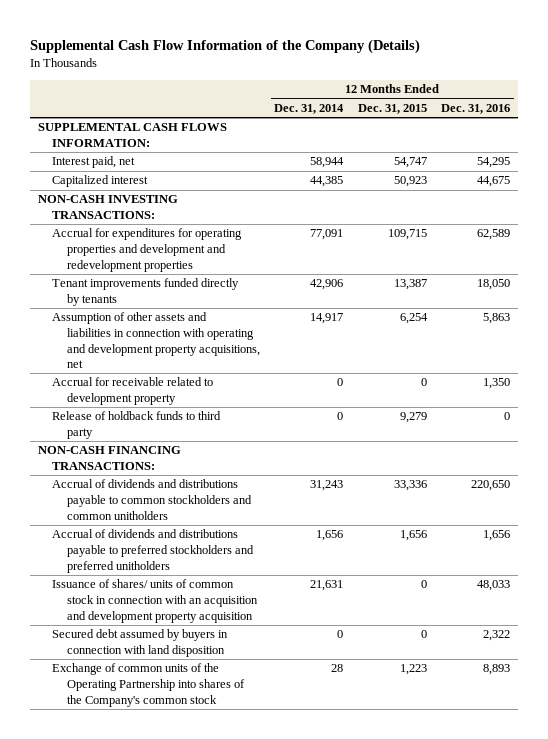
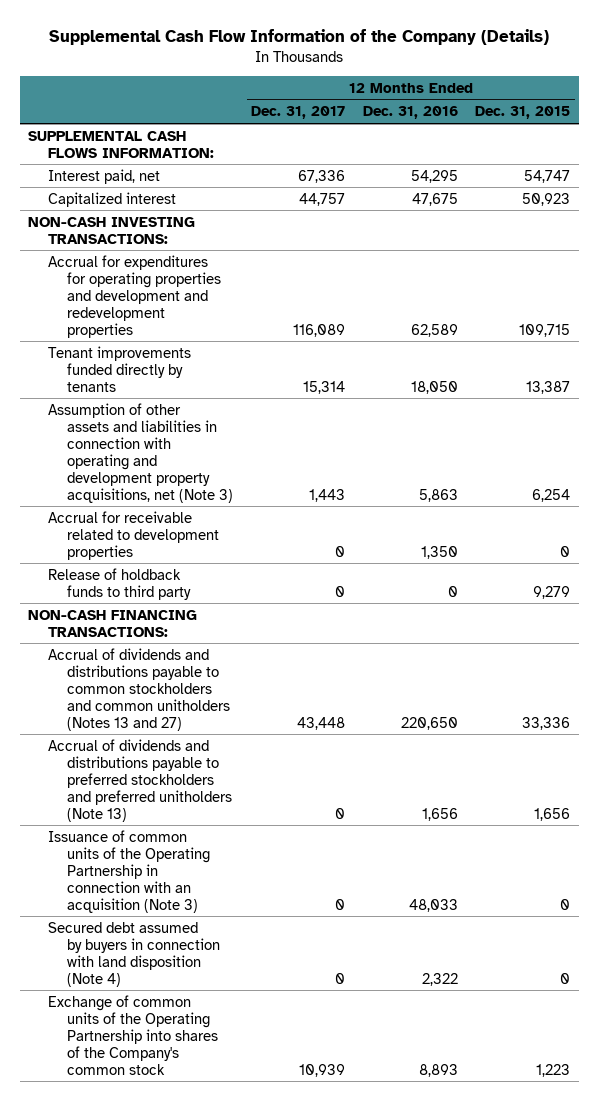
[274,104,345,115] Dec. 31, 2014 -> none
none -> [250,106,345,120] Dec. 31, 2017
[477,176,511,188] 44,675 -> [411,192,458,206] 47,675
[52,312,260,369] Assumption of other assets and liabilities in connection with operating and development property acquisitions, net -> [47,402,234,503] Assumption of other assets and liabilities in connection with operating and development property acquisitions, net (Note 3)
[52,377,214,405] Accrual for receivable related to development property -> [47,510,220,560] Accrual for receivable related to development properties
[52,479,252,520] Accrual of dividends and distributions payable to common stockholders and common unitholders -> [47,647,231,731] Accrual of dividends and distributions payable to common stockholders and common unitholders (Notes 13 and 27)
[52,529,254,573] Accrual of dividends and distributions payable to preferred stockholders and preferred unitholders -> [47,738,233,822] Accrual of dividends and distributions payable to preferred stockholders and preferred unitholders (Note 13)
[52,579,258,623] Issuance of shares/ units of common stock in connection with an acquisition and development property acquisition -> [47,829,211,913] Issuance of common units of the Operating Partnership in connection with an acquisition (Note 3)
[52,629,229,657] Secured debt assumed by buyers in connection with land disposition -> [47,921,221,987] Secured debt assumed by buyers in connection with land disposition (Note 4)

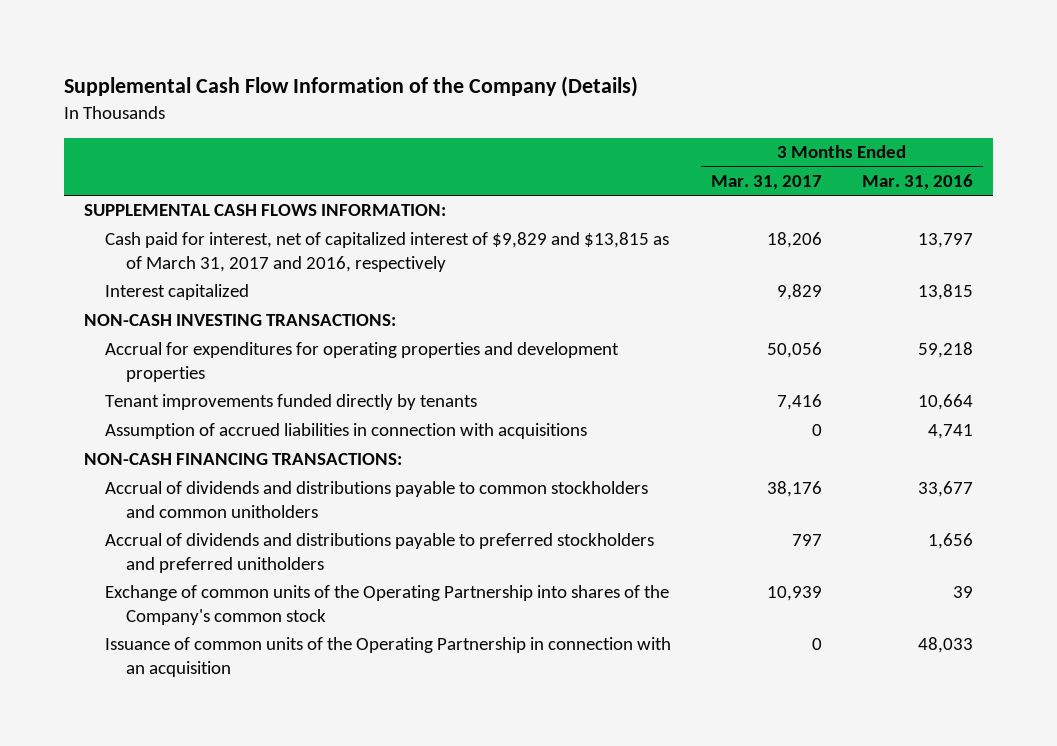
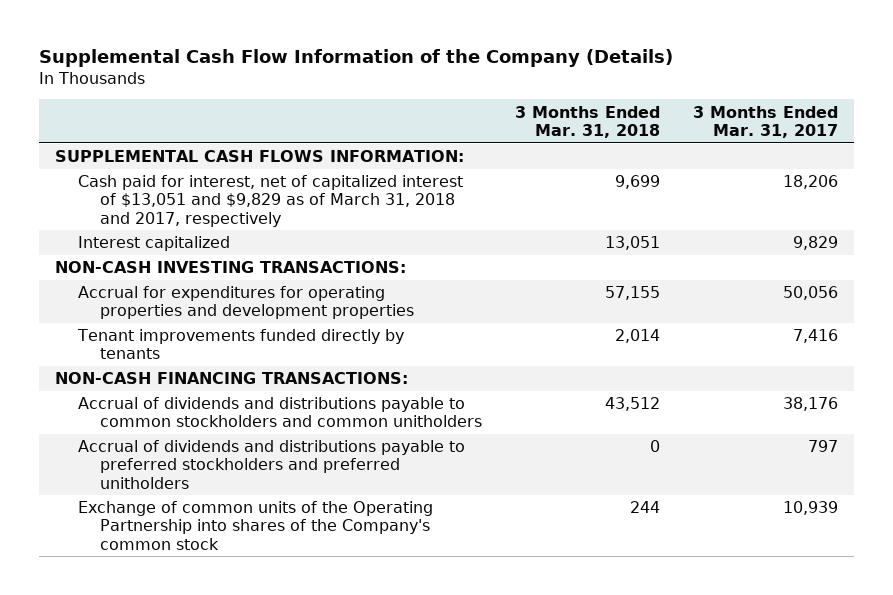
[861,173,973,190] Mar. 31, 2016 -> none
none -> [514,105,660,138] 3 Months Ended Mar. 31, 2018
[105,232,670,272] Cash paid for interest, net of capitalized interest of $9,829 and $13,815 as of March 31, 2017 and 2016, respectively -> [77,175,463,227] Cash paid for interest, net of capitalized interest of $13,051 and $9,829 as of March 31, 2018 and 2017, respectively
[105,423,588,440] Assumption of accrued liabilities in connection with acquisitions -> none
[105,637,672,677] Issuance of common units of the Operating Partnership in connection with an acquisition -> none

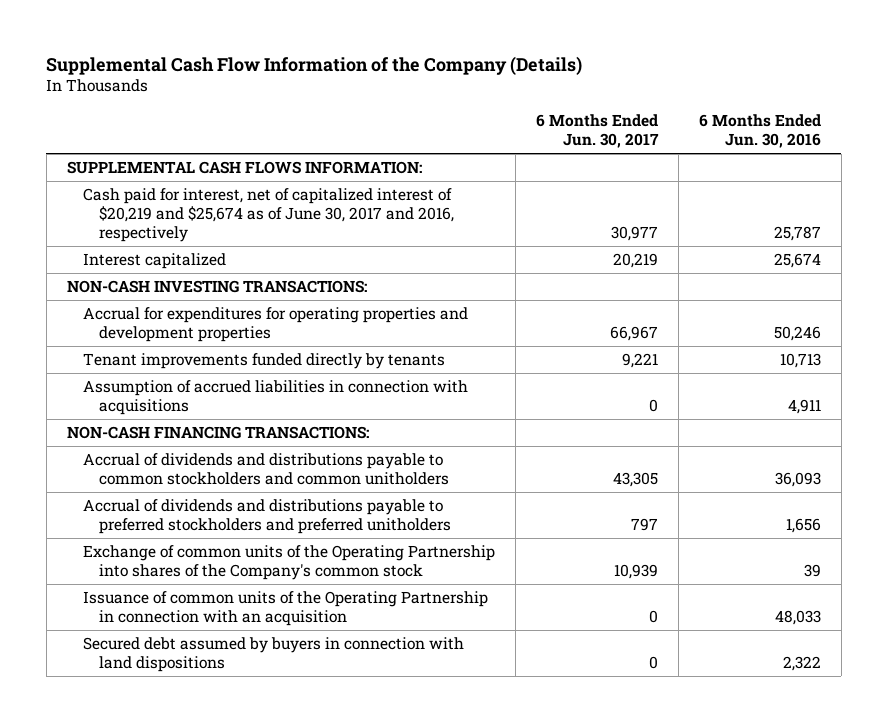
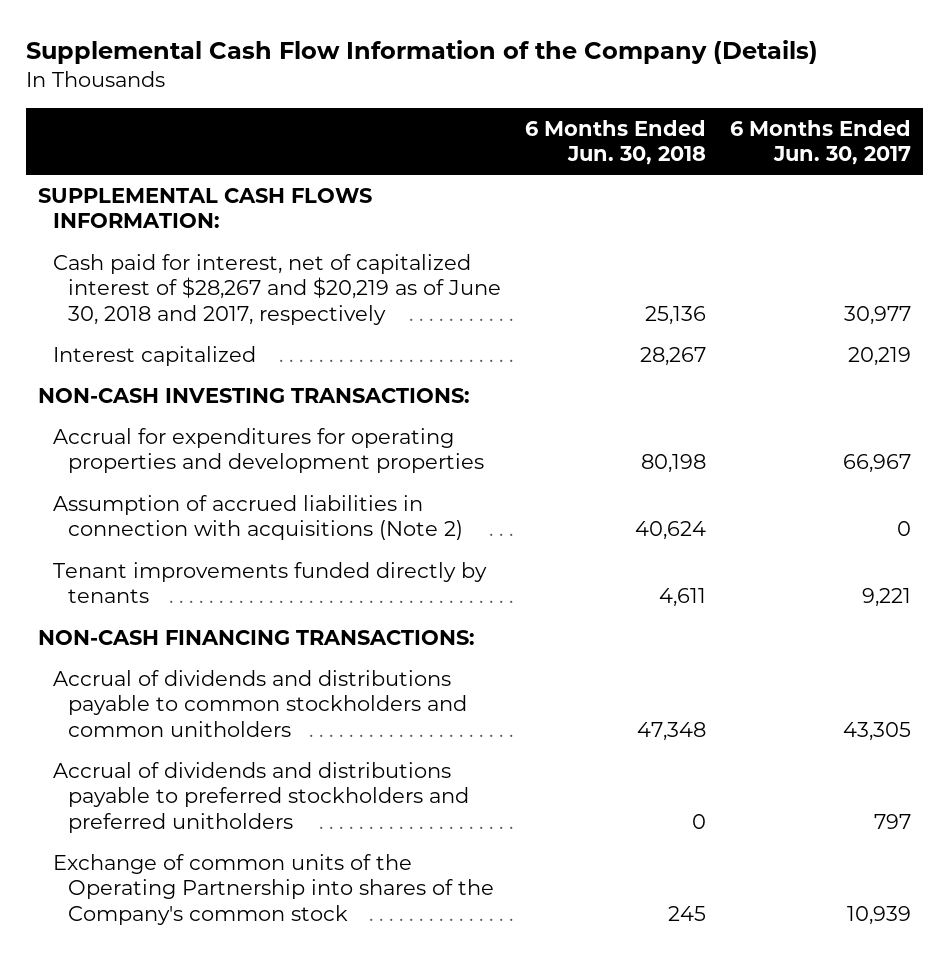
[698,114,821,149] 6 Months Ended Jun. 30, 2016 -> none
none -> [525,119,707,166] 6 Months Ended Jun. 30, 2018
[82,188,454,243] Cash paid for interest, net of capitalized interest of $20,219 and $25,674 as of June 30, 2017 and 2016, respectively -> [53,254,501,325] Cash paid for interest, net of capitalized interest of $28,267 and $20,219 as of June 30, 2018 and 2017, respectively
none -> [53,495,463,541] Assumption of accrued liabilities in connection with acquisitions (Note 2)
[82,380,468,416] Assumption of accrued liabilities in connection with acquisitions -> none
[82,591,488,627] Issuance of common units of the Operating Partnership in connection with an acquisition -> none
[82,637,464,673] Secured debt assumed by buyers in connection with land dispositions -> none

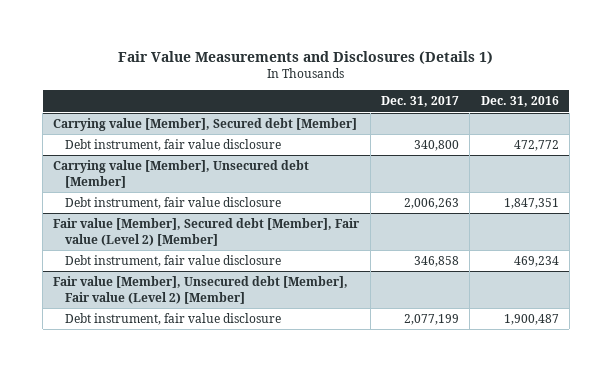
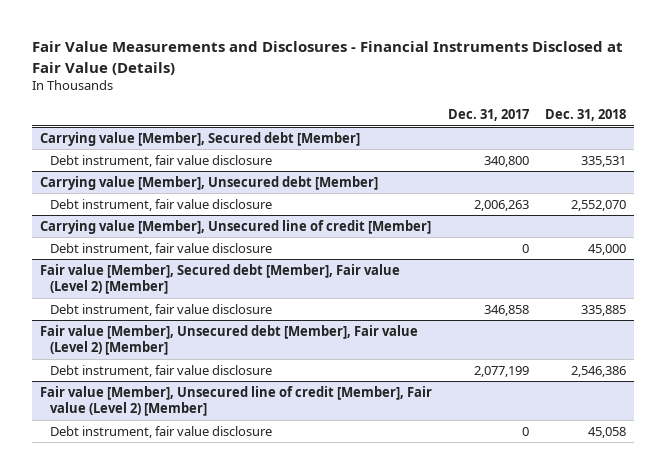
[117,50,493,64] Fair Value Measurements and Disclosures (Details 1) -> [32,41,624,75] Fair Value Measurements and Disclosures - Financial Instruments Disclosed at Fair Value (Details)
[480,96,559,108] Dec. 31, 2016 -> none
none -> [545,109,627,122] Dec. 31, 2018
none -> [40,219,432,234] Carrying value [Member], Unsecured line of credit [Member]
none -> [50,242,273,255] Debt instrument, fair value disclosure
none -> [40,385,433,417] Fair value [Member], Unsecured line of credit [Member], Fair value (Level 2) [Member]
none -> [50,425,273,438] Debt instrument, fair value disclosure

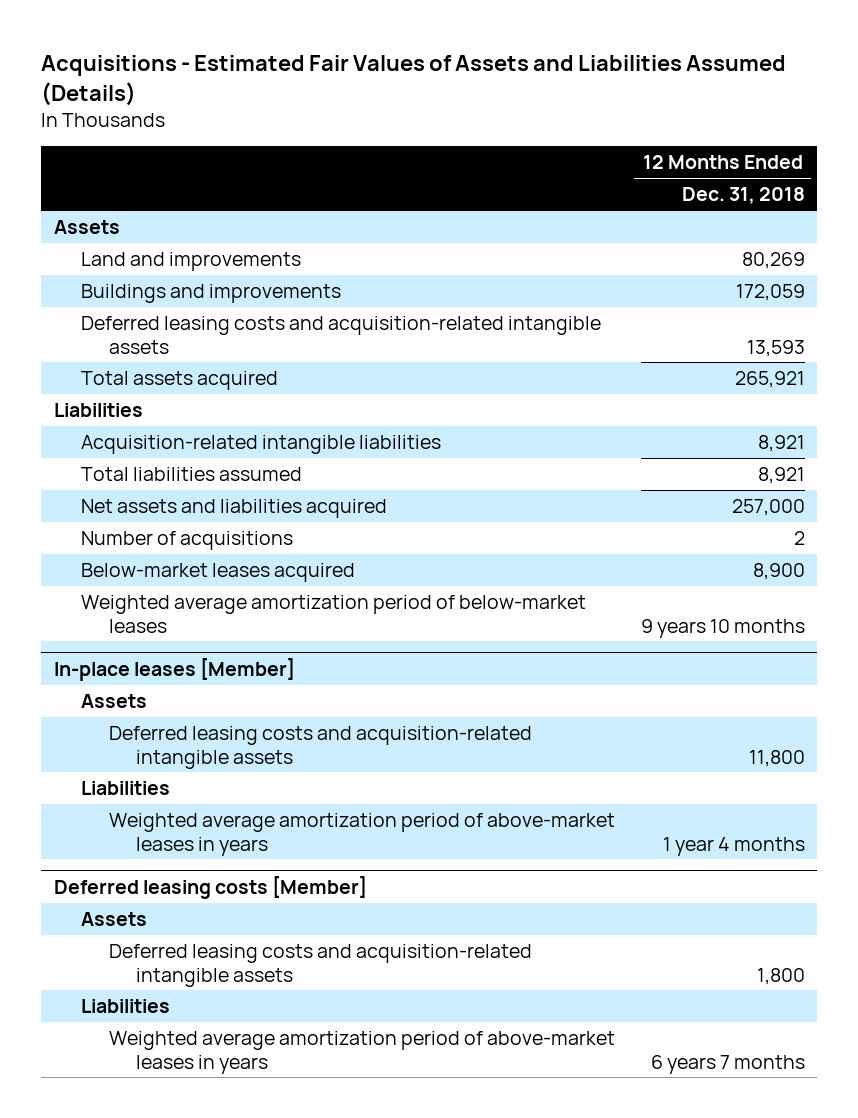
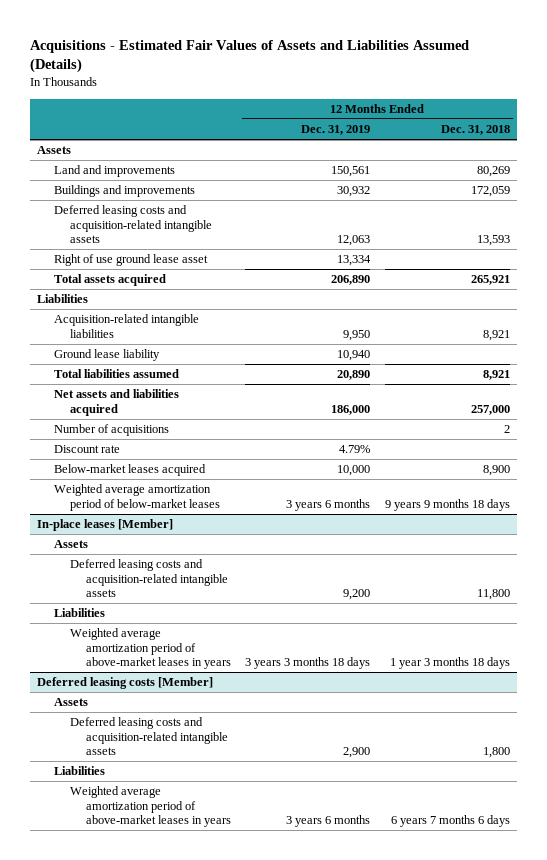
none -> [301,125,371,136] Dec. 31, 2019
none -> [53,254,208,267] Right of use ground lease asset
none -> [53,349,160,362] Ground lease liability
none -> [53,445,120,454] Discount rate
[640,618,805,638] 9 years 10 months -> [384,498,510,511] 9 years 9 months 18 days
[662,836,805,856] 1 year 4 months -> [389,657,510,670] 1 year 3 months 18 days
[650,1054,805,1074] 6 years 7 months -> [390,815,510,828] 6 years 7 months 6 days

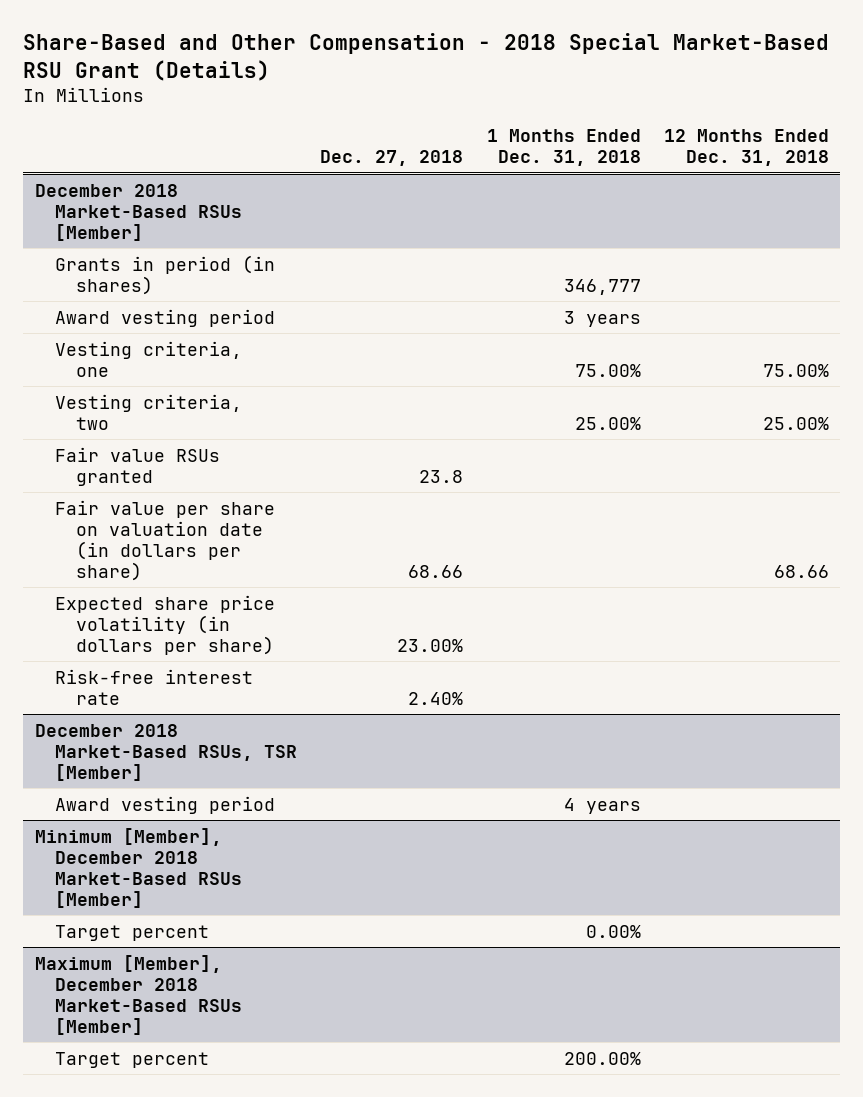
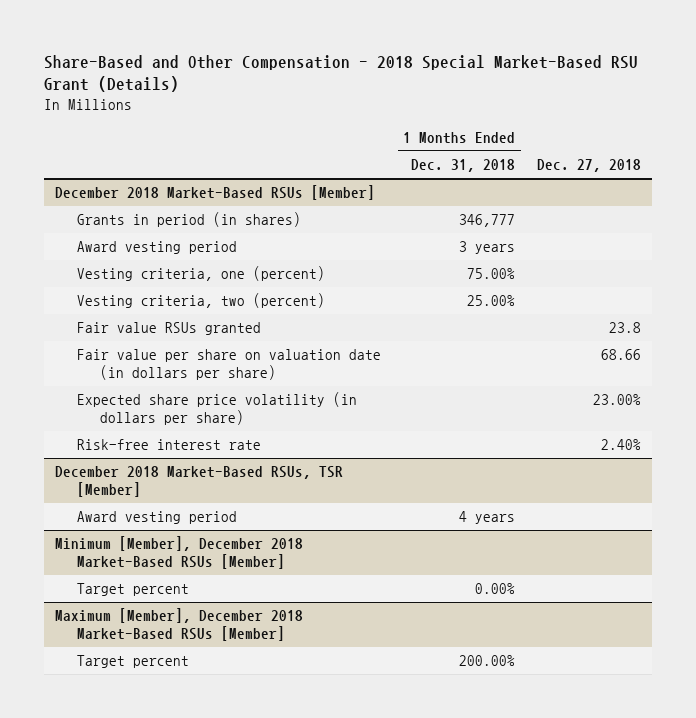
[663,128,829,166] 12 Months Ended Dec. 31, 2018 -> none
[55,340,243,377] Vesting criteria, one -> [77,266,326,282] Vesting criteria, one (percent)
[55,393,243,430] Vesting criteria, two -> [77,293,326,309] Vesting criteria, two (percent)

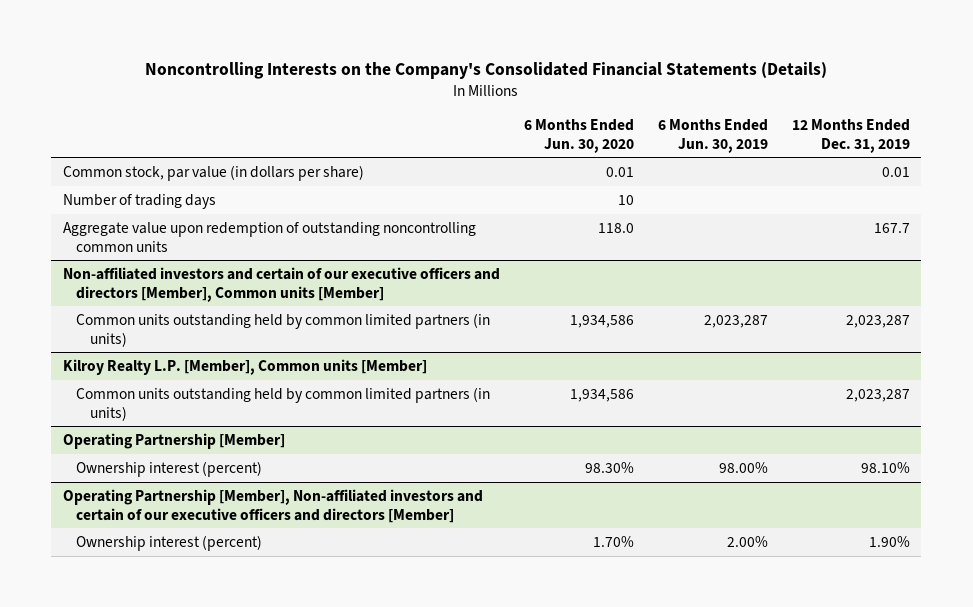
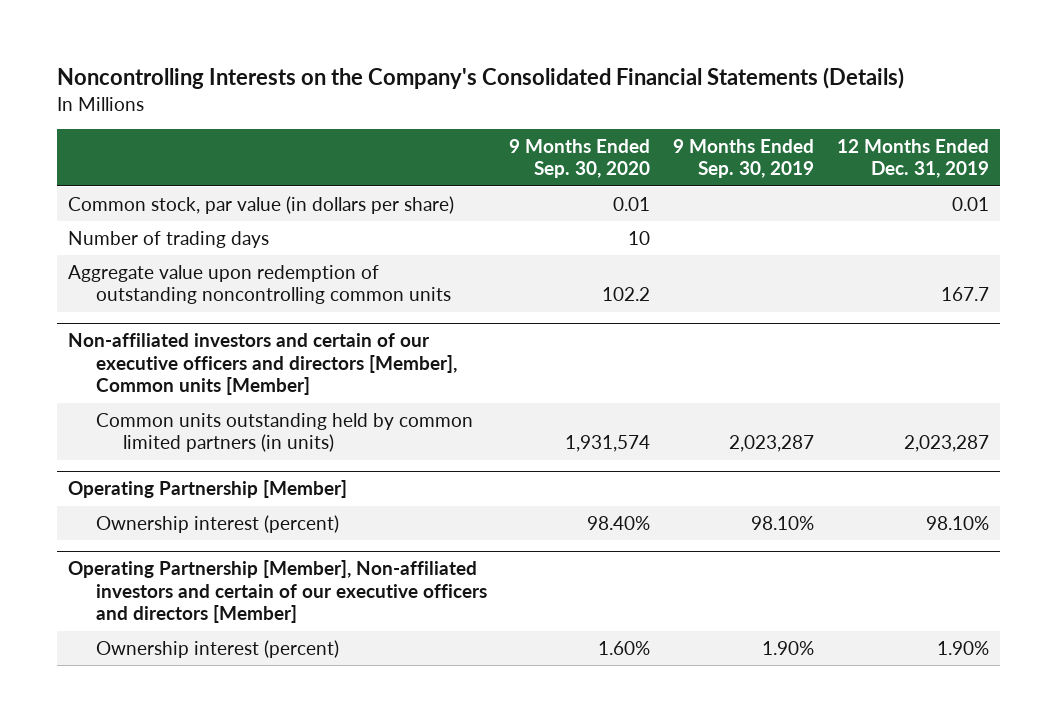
[524,118,635,153] 6 Months Ended Jun. 30, 2020 -> none
[657,118,768,153] 6 Months Ended Jun. 30, 2019 -> none
none -> [509,138,651,179] 9 Months Ended Sep. 30, 2020
none -> [673,138,815,179] 9 Months Ended Sep. 30, 2019
[63,358,428,375] Kilroy Realty L.P. [Member], Common units [Member] -> none
[76,386,491,421] Common units outstanding held by common limited partners (in units) -> none

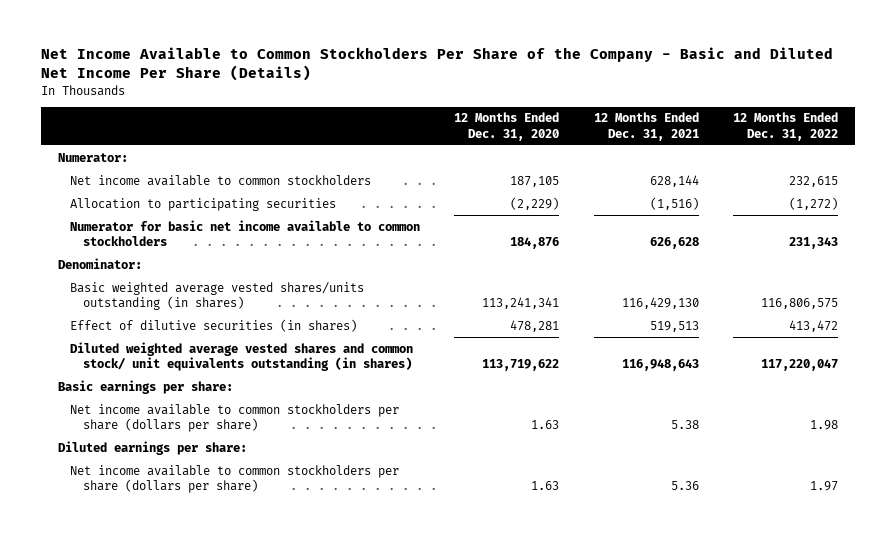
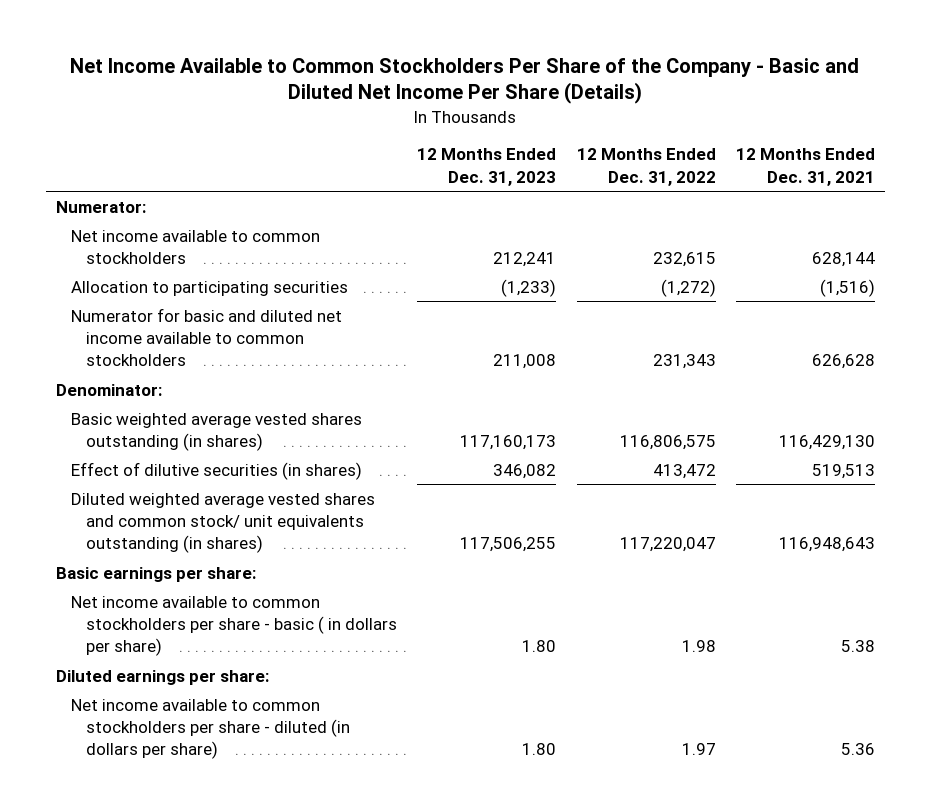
[454,112,560,141] 12 Months Ended Dec. 31, 2020 -> none
none -> [417,148,557,186] 12 Months Ended Dec. 31, 2023
[70,219,421,246] Numerator for basic net income available to common stockholders -> [70,307,342,367] Numerator for basic and diluted net income available to common stockholders
[70,281,365,310] Basic weighted average vested shares/units outstanding (in shares) -> [70,412,362,451] Basic weighted average vested shares outstanding (in shares)
[70,403,400,432] Net income available to common stockholders per share (dollars per share) -> [70,595,397,657] Net income available to common stockholders per share - basic ( in dollars per share)
[70,464,400,493] Net income available to common stockholders per share (dollars per share) -> [70,698,350,760] Net income available to common stockholders per share - diluted (in dollars per share)

